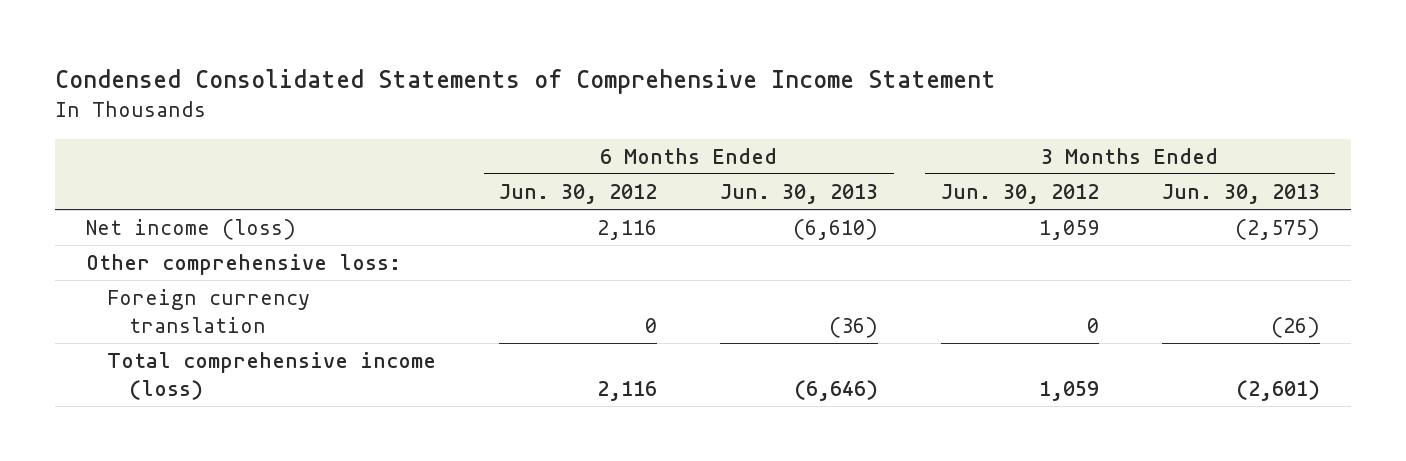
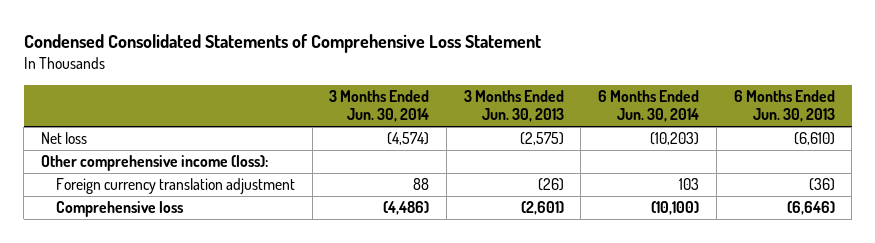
[54,69,996,95] Condensed Consolidated Statements of Comprehensive Income Statement -> [23,33,541,53] Condensed Consolidated Statements of Comprehensive Loss Statement
[499,184,658,205] Jun. 30, 2012 -> none
[940,184,1099,205] Jun. 30, 2012 -> none
none -> [329,89,430,123] 3 Months Ended Jun. 30, 2014
none -> [598,89,700,123] 6 Months Ended Jun. 30, 2014
[85,219,296,241] Net income (loss) -> [40,132,87,145] Net loss
[85,254,401,276] Other comprehensive loss: -> [40,155,268,172] Other comprehensive income (loss):
[107,289,311,333] Foreign currency translation -> [55,178,295,195] Foreign currency translation adjustment
[107,352,437,400] Total comprehensive income (loss) -> [55,201,183,218] Comprehensive loss

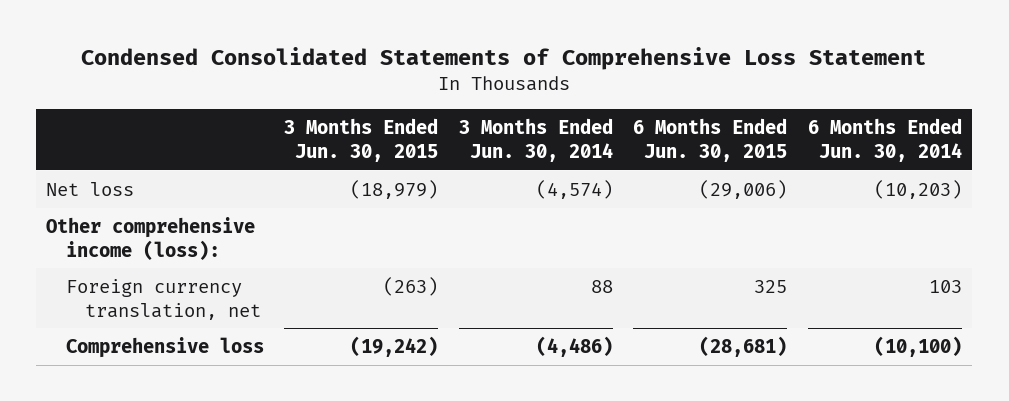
[463,89,564,123] 3 Months Ended Jun. 30, 2013 -> none
[733,89,835,123] 6 Months Ended Jun. 30, 2013 -> none
none -> [284,117,439,162] 3 Months Ended Jun. 30, 2015
none -> [633,117,788,162] 6 Months Ended Jun. 30, 2015
[55,178,295,195] Foreign currency translation adjustment -> [65,278,261,320] Foreign currency translation, net

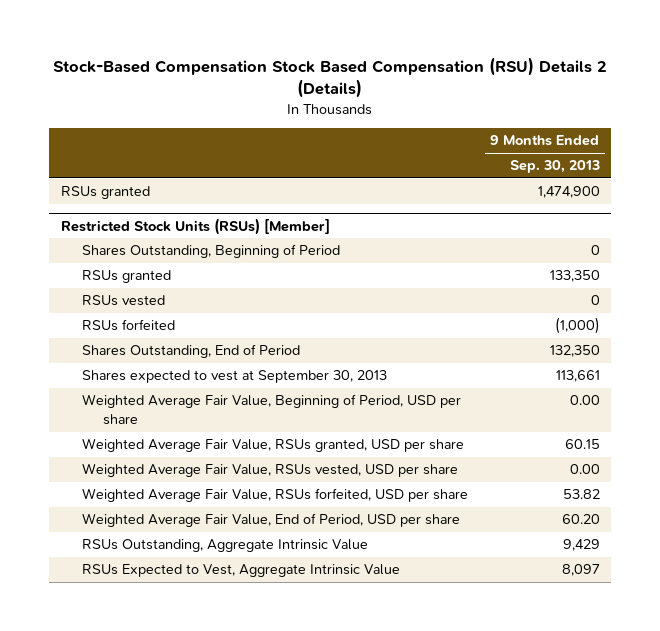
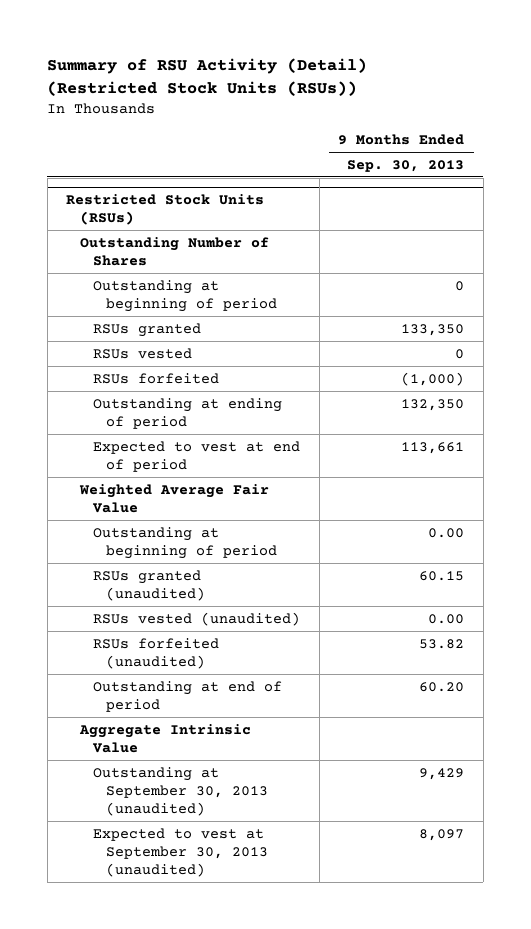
[53,56,608,99] Stock-Based Compensation Stock Based Compensation (RSU) Details 2 (Details) -> [47,58,368,96] Summary of RSU Activity (Detail) (Restricted Stock Units (RSUs))
[60,186,150,200] RSUs granted -> none
[60,217,330,235] Restricted Stock Units (RSUs) [Member] -> [66,193,265,226] Restricted Stock Units (RSUs)
none -> [79,236,269,266] Outstanding Number of Shares
[81,244,340,259] Shares Outstanding, Beginning of Period -> [93,279,278,312] Outstanding at beginning of period
[81,344,300,359] Shares Outstanding, End of Period -> [93,397,283,429] Outstanding at ending of period
[81,370,387,384] Shares expected to vest at September 30, 2013 -> [93,440,301,472] Expected to vest at end of period
none -> [78,483,269,513] Weighted Average Fair Value
[81,394,461,426] Weighted Average Fair Value, Beginning of Period, USD per share -> [93,526,278,559] Outstanding at beginning of period
[81,438,464,453] Weighted Average Fair Value, RSUs granted, USD per share -> [93,569,206,601] RSUs granted (unaudited)
[81,463,458,478] Weighted Average Fair Value, RSUs vested, USD per share -> [93,611,301,626] RSUs vested (unaudited)
[81,488,468,503] Weighted Average Fair Value, RSUs forfeited, USD per share -> [93,637,220,669] RSUs forfeited (unaudited)
[81,513,460,528] Weighted Average Fair Value, End of Period, USD per share -> [93,680,283,712] Outstanding at end of period
none -> [78,723,251,753] Aggregate Intrinsic Value
[81,539,368,553] RSUs Outstanding, Aggregate Intrinsic Value -> [93,766,269,817] Outstanding at September 30, 2013 (unaudited)
[81,564,400,578] RSUs Expected to Vest, Aggregate Intrinsic Value -> [93,827,269,878] Expected to vest at September 30, 2013 (unaudited)

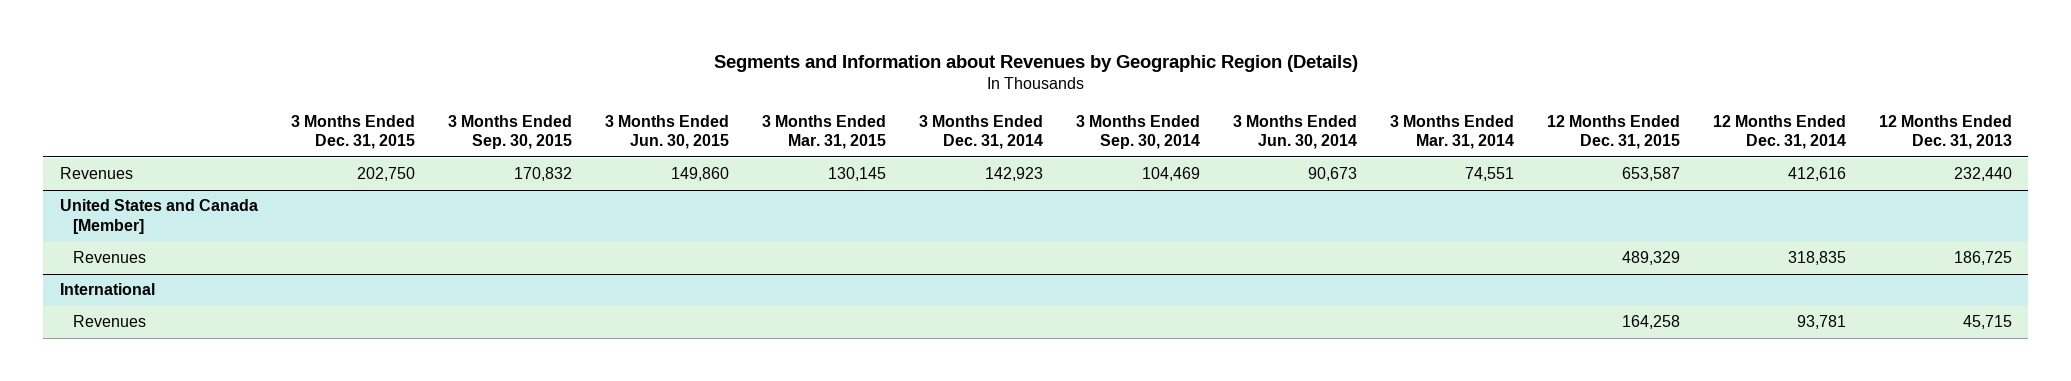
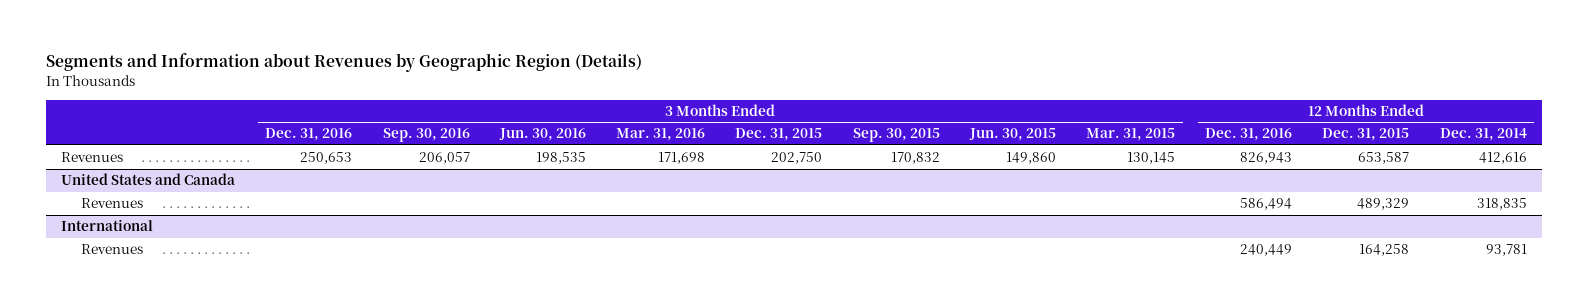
[918,114,1043,150] 3 Months Ended Dec. 31, 2014 -> none
[1075,114,1200,150] 3 Months Ended Sep. 30, 2014 -> none
[1232,114,1357,150] 3 Months Ended Jun. 30, 2014 -> none
[1389,114,1514,150] 3 Months Ended Mar. 31, 2014 -> none
[1878,114,2012,150] 12 Months Ended Dec. 31, 2013 -> none
none -> [265,128,353,142] Dec. 31, 2016
none -> [382,128,470,143] Sep. 30, 2016
none -> [498,128,586,142] Jun. 30, 2016
none -> [616,128,706,142] Mar. 31, 2016
none -> [1205,128,1293,142] Dec. 31, 2016
[59,199,258,235] United States and Canada [Member] -> [61,173,236,186] United States and Canada

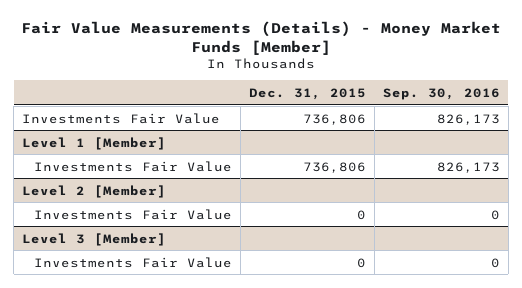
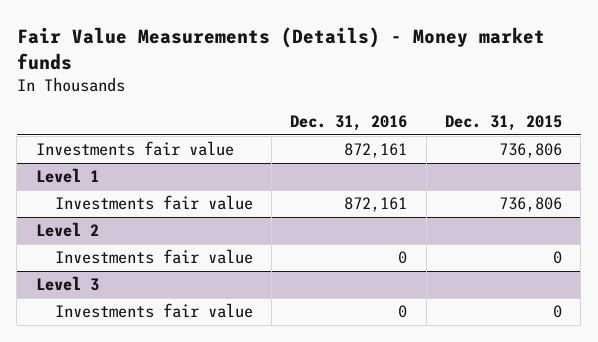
[20,20,501,55] Fair Value Measurements (Details) - Money Market Funds [Member] -> [16,26,545,70] Fair Value Measurements (Details) - Money market funds
[382,87,500,100] Sep. 30, 2016 -> none
none -> [290,114,408,131] Dec. 31, 2016
[22,112,221,124] Investments Fair Value -> [35,141,234,157] Investments fair value
[22,136,167,150] Level 1 [Member] -> [35,168,99,184] Level 1
[34,160,233,172] Investments Fair Value -> [54,195,253,211] Investments fair value
[22,184,167,198] Level 2 [Member] -> [35,222,99,238] Level 2
[34,208,233,220] Investments Fair Value -> [54,249,253,265] Investments fair value
[22,232,167,246] Level 3 [Member] -> [35,276,99,292] Level 3
[34,256,233,268] Investments Fair Value -> [54,303,253,319] Investments fair value

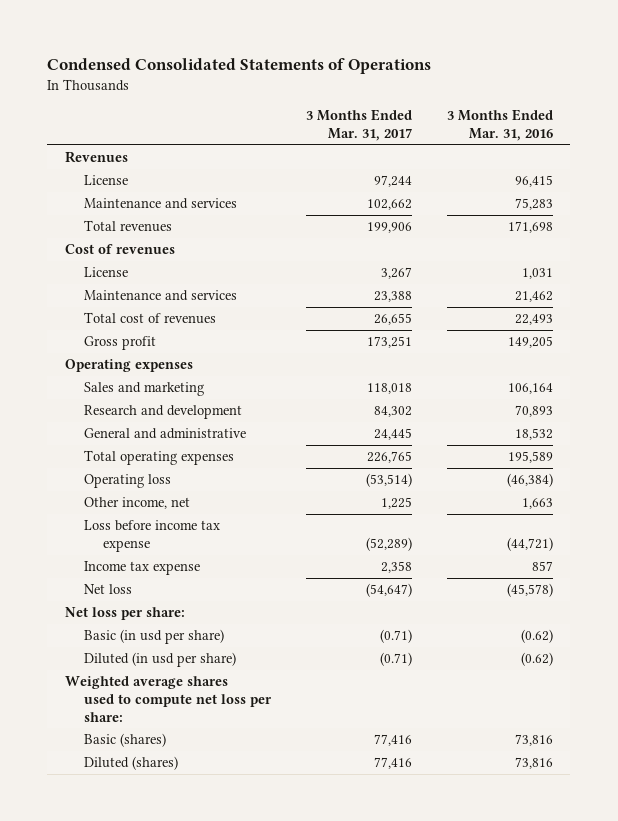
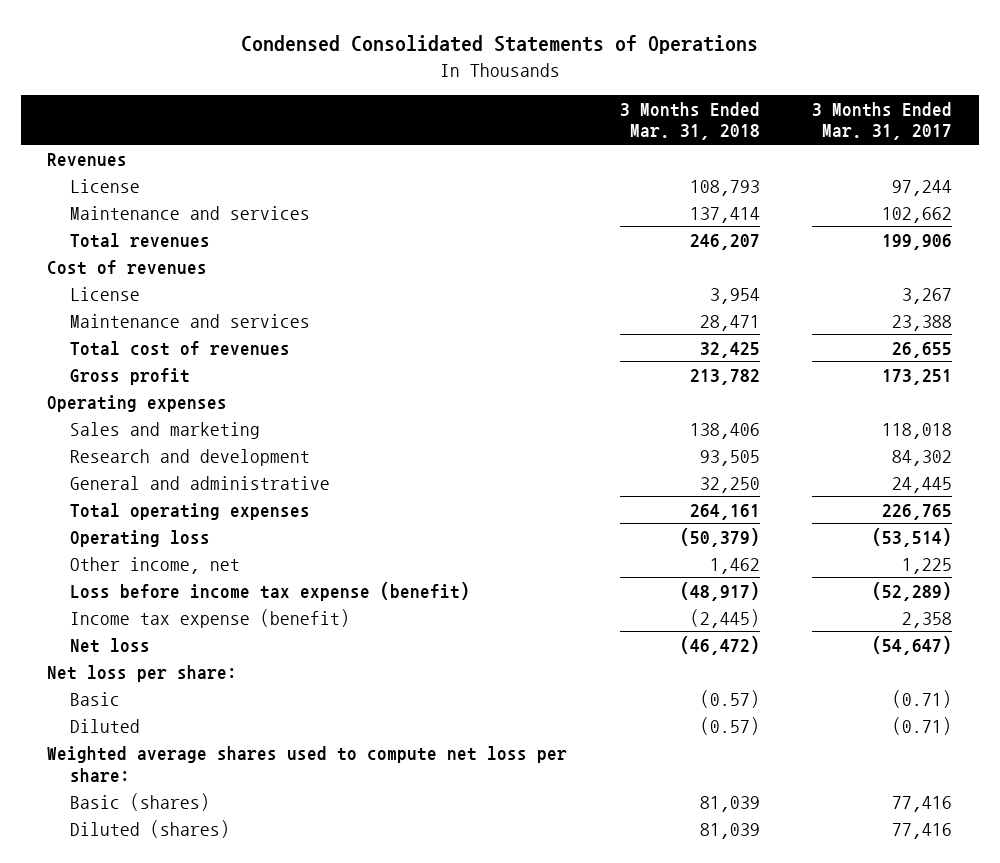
[446,109,553,142] 3 Months Ended Mar. 31, 2016 -> none
none -> [619,101,760,141] 3 Months Ended Mar. 31, 2018
[83,520,220,552] Loss before income tax expense -> [70,581,471,601] Loss before income tax expense (benefit)
[83,561,200,576] Income tax expense -> [70,608,351,628] Income tax expense (benefit)
[83,629,224,645] Basic (in usd per share) -> [70,691,121,706] Basic
[83,652,236,668] Diluted (in usd per share) -> [70,718,141,733] Diluted

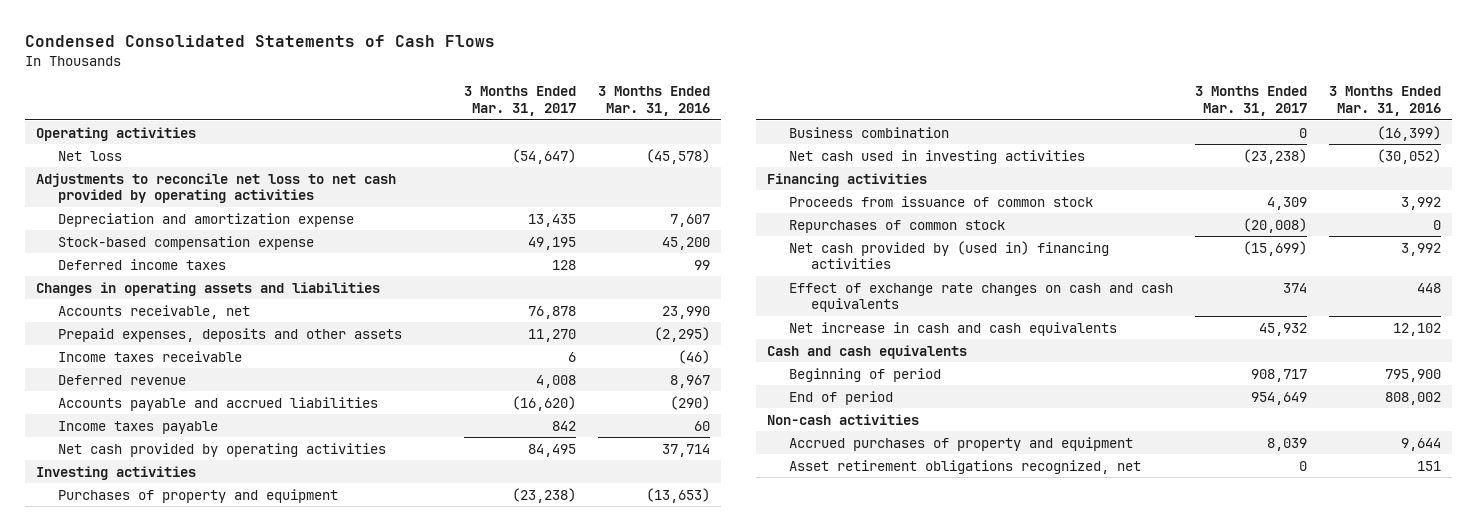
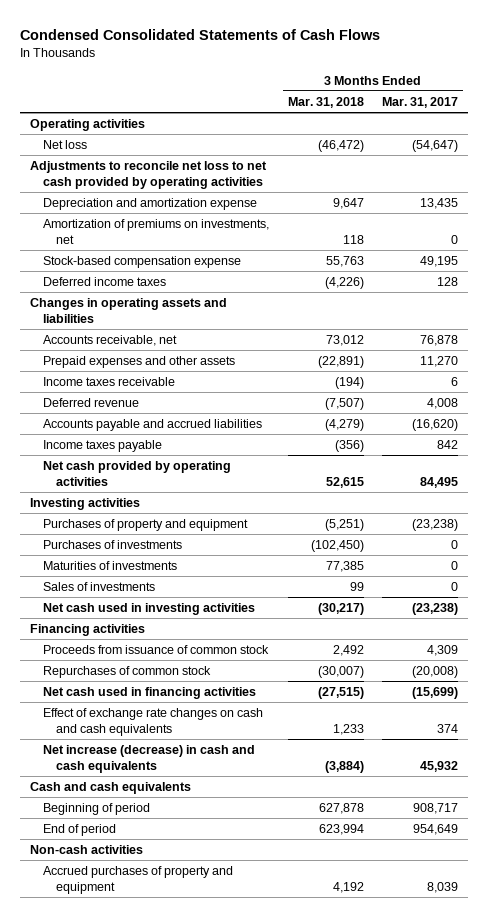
[598,86,711,117] 3 Months Ended Mar. 31, 2016 -> none
none -> [287,97,364,109] Mar. 31, 2018
none -> [42,219,269,244] Amortization of premiums on investments, net
[58,327,403,342] Prepaid expenses, deposits and other assets -> [42,356,235,369] Prepaid expenses and other assets
[789,126,950,138] Business combination -> none
none -> [42,540,182,550] Purchases of investments
none -> [42,561,177,571] Maturities of investments
none -> [42,582,155,592] Sales of investments
[789,240,1110,270] Net cash provided by (used in) financing activities -> [42,687,256,700] Net cash used in financing activities
[789,321,1118,336] Net increase in cash and cash equivalents -> [42,745,255,773] Net increase (decrease) in cash and cash equivalents
[789,459,1142,474] Asset retirement obligations recognized, net -> none

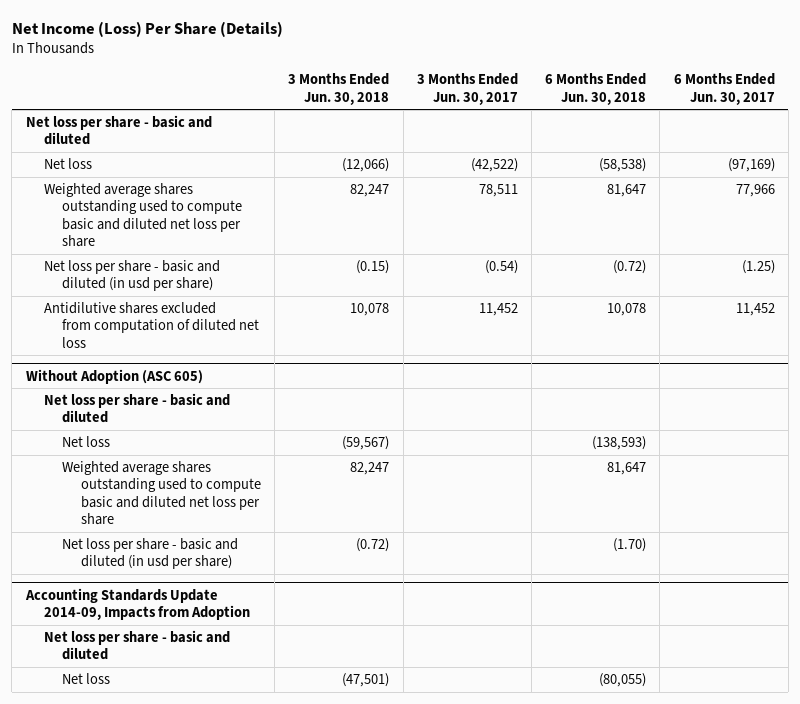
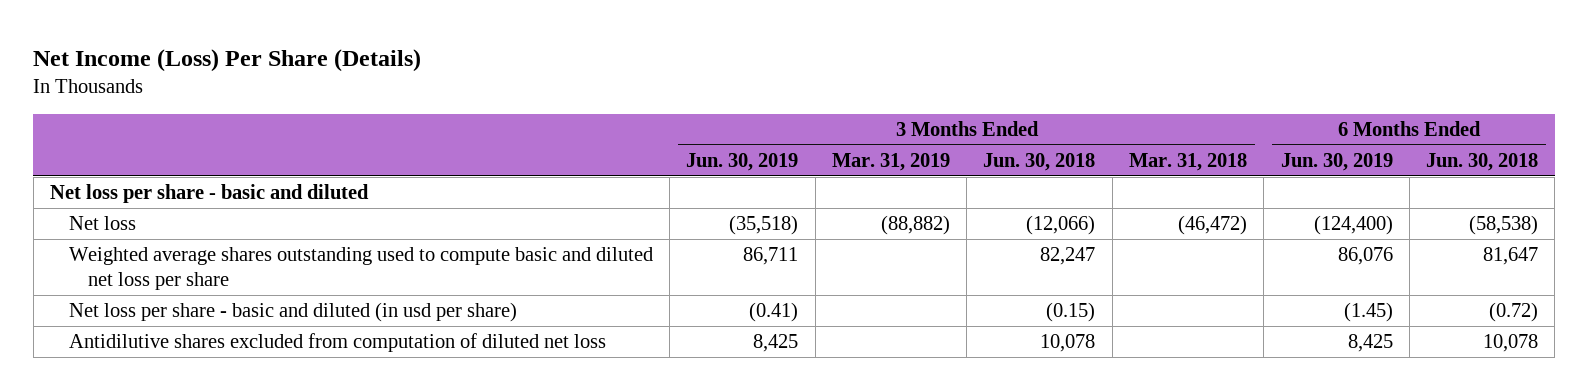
[416,73,518,105] 3 Months Ended Jun. 30, 2017 -> none
[673,73,775,105] 6 Months Ended Jun. 30, 2017 -> none
none -> [686,153,799,172] Jun. 30, 2019
none -> [831,153,950,172] Mar. 31, 2019
none -> [1129,153,1248,172] Mar. 31, 2018
none -> [1280,153,1393,172] Jun. 30, 2019
[25,368,203,384] Without Adoption (ASC 605) -> none
[44,393,231,424] Net loss per share - basic and diluted -> none
[62,436,111,448] Net loss -> none
[62,461,261,526] Weighted average shares outstanding used to compute basic and diluted net loss per share -> none
[62,538,239,570] Net loss per share - basic and diluted (in usd per share) -> none
[24,587,251,621] Accounting Standards Update 2014-09, Impacts from Adoption -> none
[44,630,231,661] Net loss per share - basic and diluted -> none
[62,673,111,685] Net loss -> none

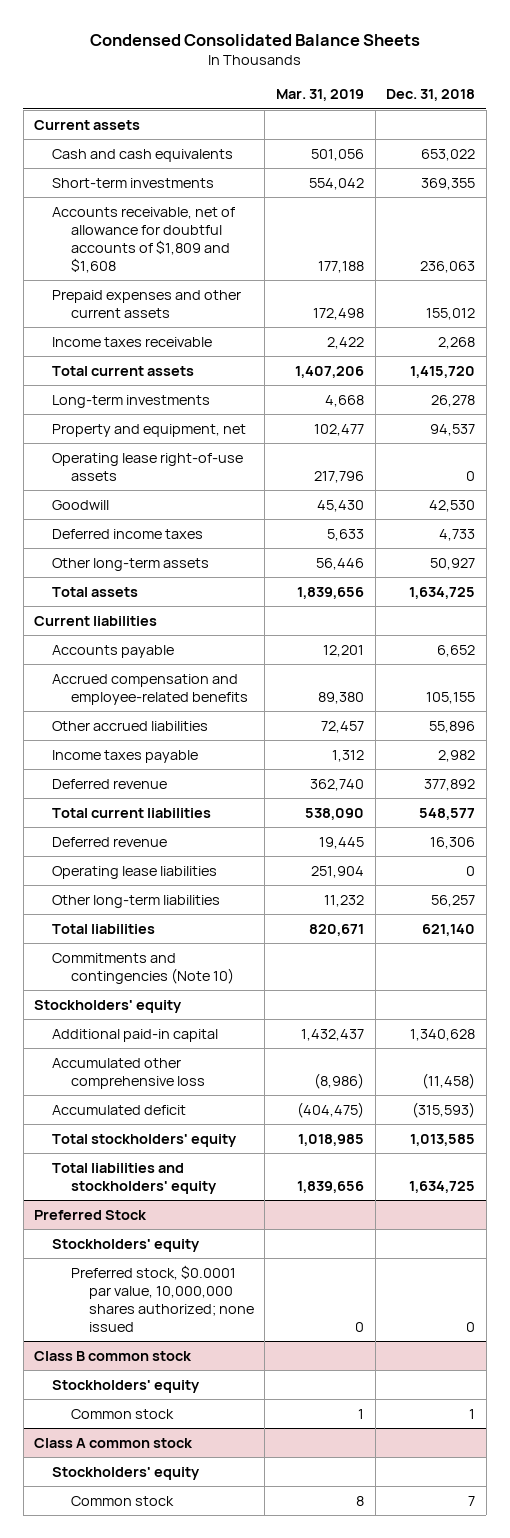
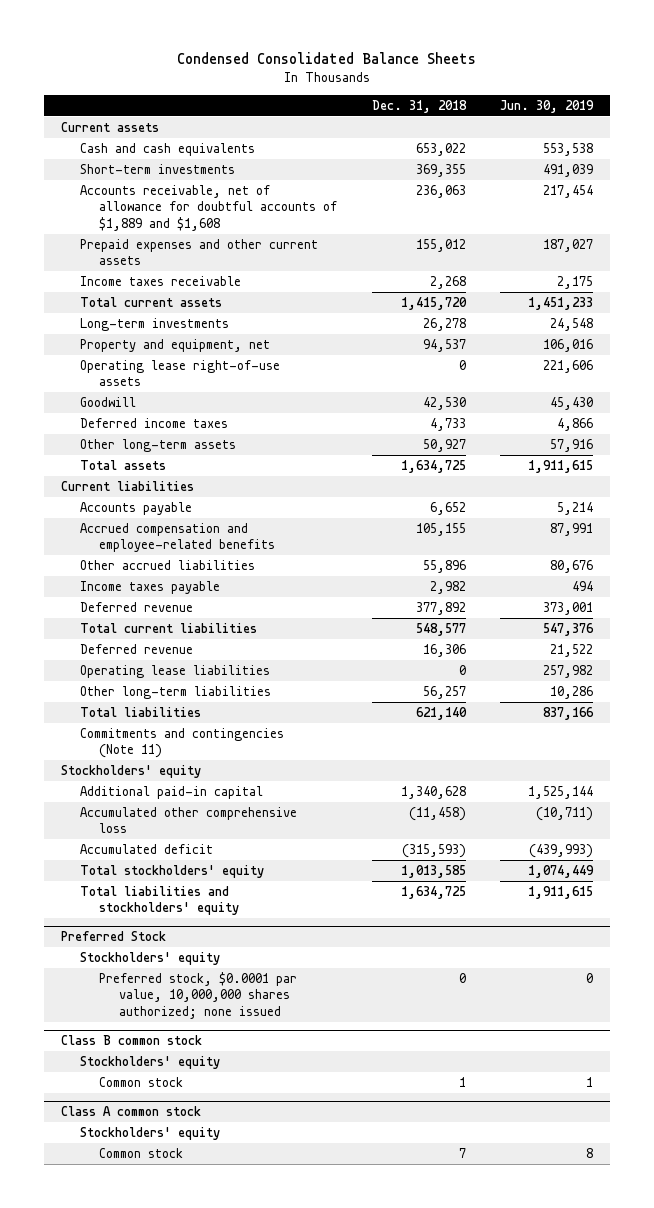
[276,89,365,102] Mar. 31, 2019 -> none
none -> [500,100,595,114] Jun. 30, 2019
[52,206,236,273] Accounts receivable, net of allowance for doubtful accounts of $1,809 and $1,608 -> [80,184,338,231] Accounts receivable, net of allowance for doubtful accounts of $1,889 and $1,608
[52,952,234,984] Commitments and contingencies (Note 10) -> [80,727,285,759] Commitments and contingencies (Note 11)

